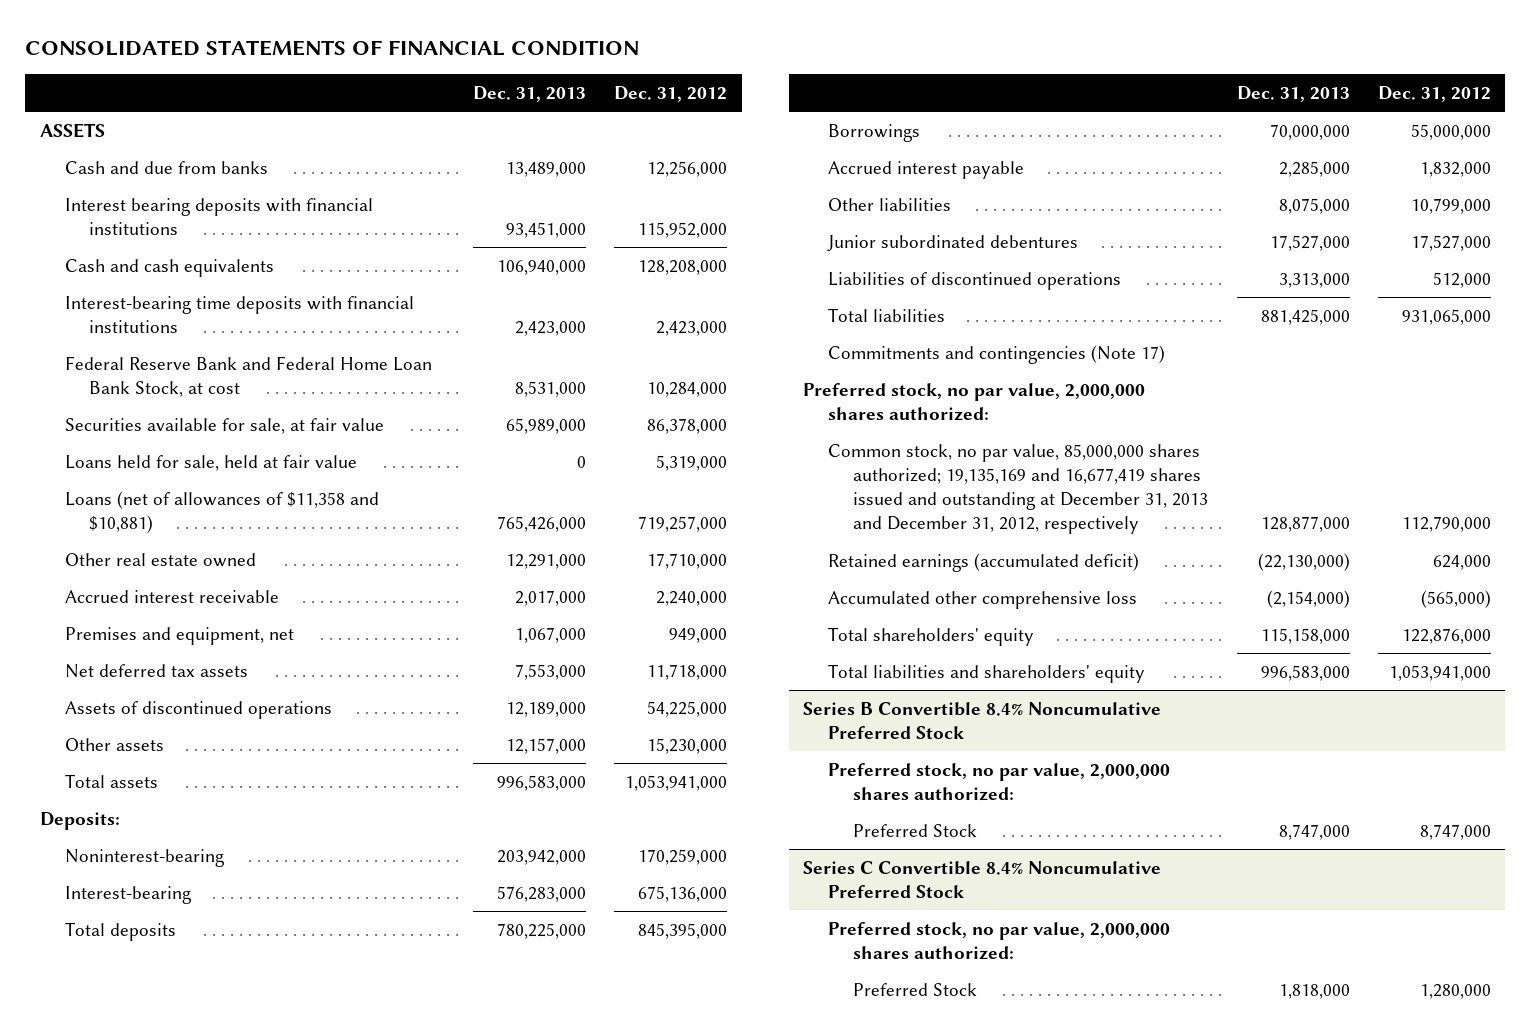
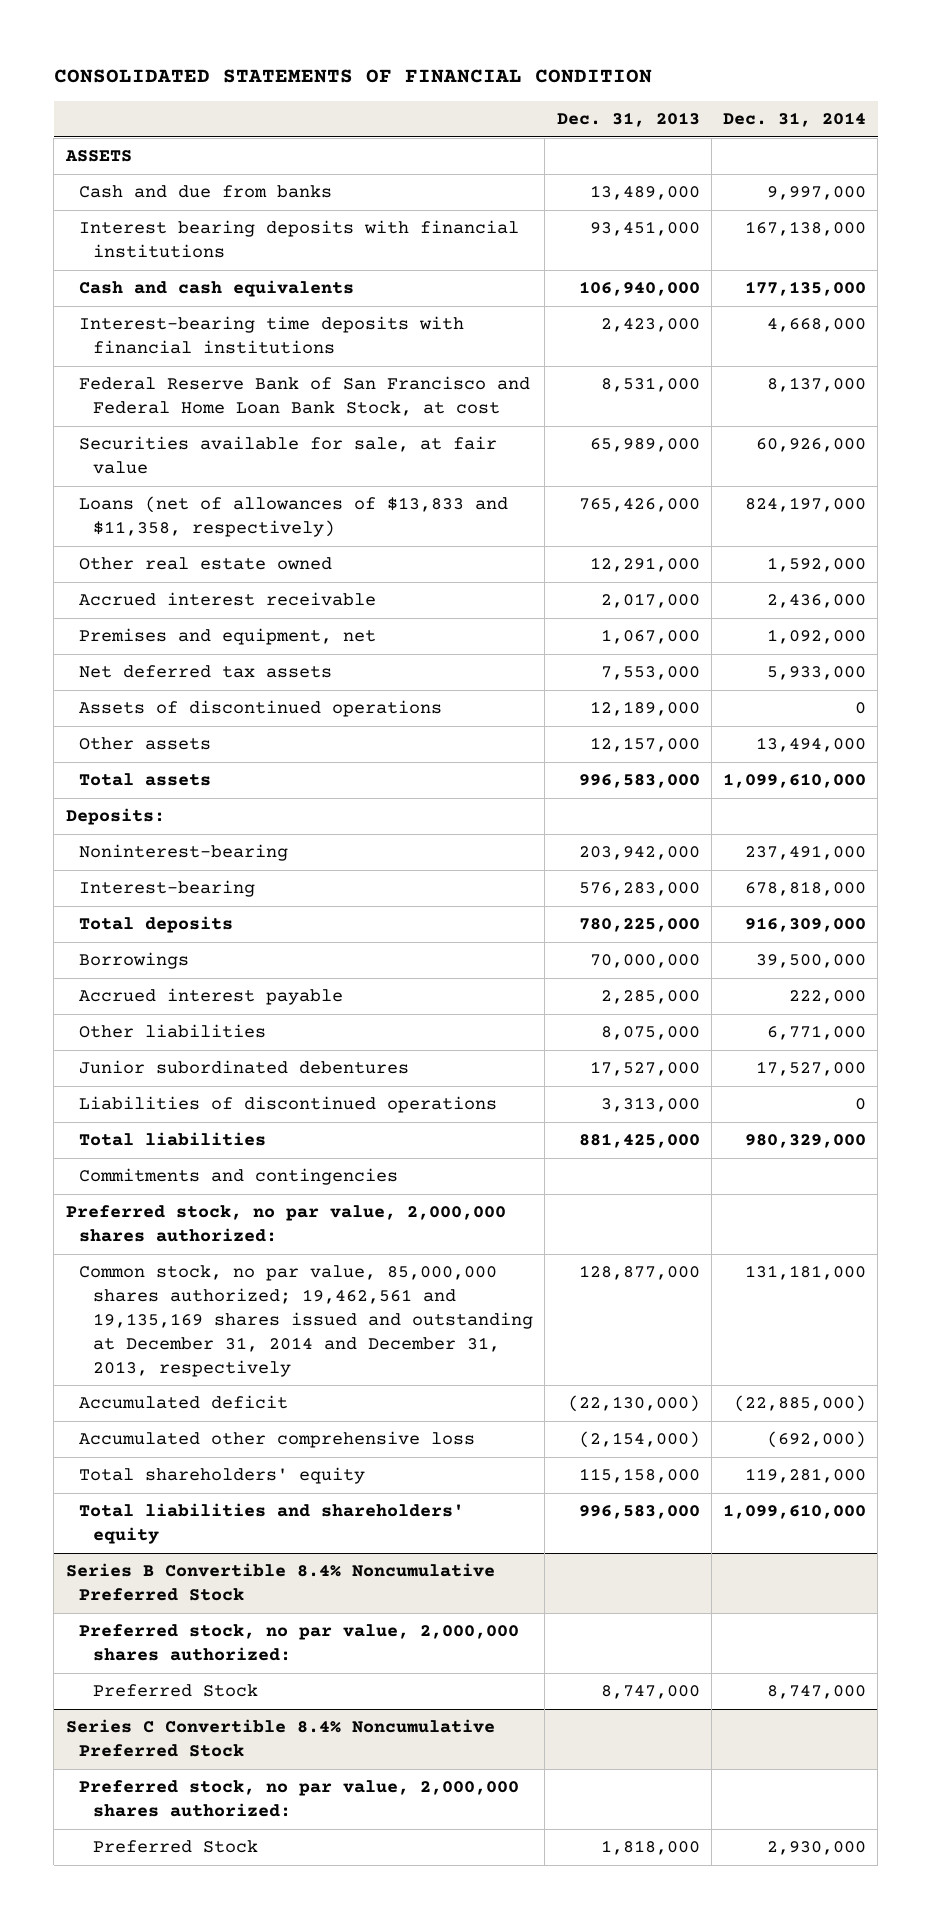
[614,85,728,102] Dec. 31, 2012 -> none
none -> [723,112,867,128] Dec. 31, 2014
[64,355,432,397] Federal Reserve Bank and Federal Home Loan Bank Stock, at cost -> [79,376,531,417] Federal Reserve Bank of San Francisco and Federal Home Loan Bank Stock, at cost
[64,454,357,471] Loans held for sale, held at fair value -> none
[64,490,379,533] Loans (net of allowances of $11,358 and $10,881) -> [79,496,509,538] Loans (net of allowances of $13,833 and $11,358, respectively)
[828,344,1166,364] Commitments and contingencies (Note 17) -> [79,1168,399,1186] Commitments and contingencies
[828,443,1209,535] Common stock, no par value, 85,000,000 shares authorized; 19,135,169 and 16,677,419 shares issued and outstanding at December 31, 2013 and December 31, 2012, respectively -> [79,1265,533,1377] Common stock, no par value, 85,000,000 shares authorized; 19,462,561 and 19,135,169 shares issued and outstanding at December 31, 2014 and December 31, 2013, respectively
[828,552,1140,572] Retained earnings (accumulated deficit) -> [79,1395,289,1410] Accumulated deficit

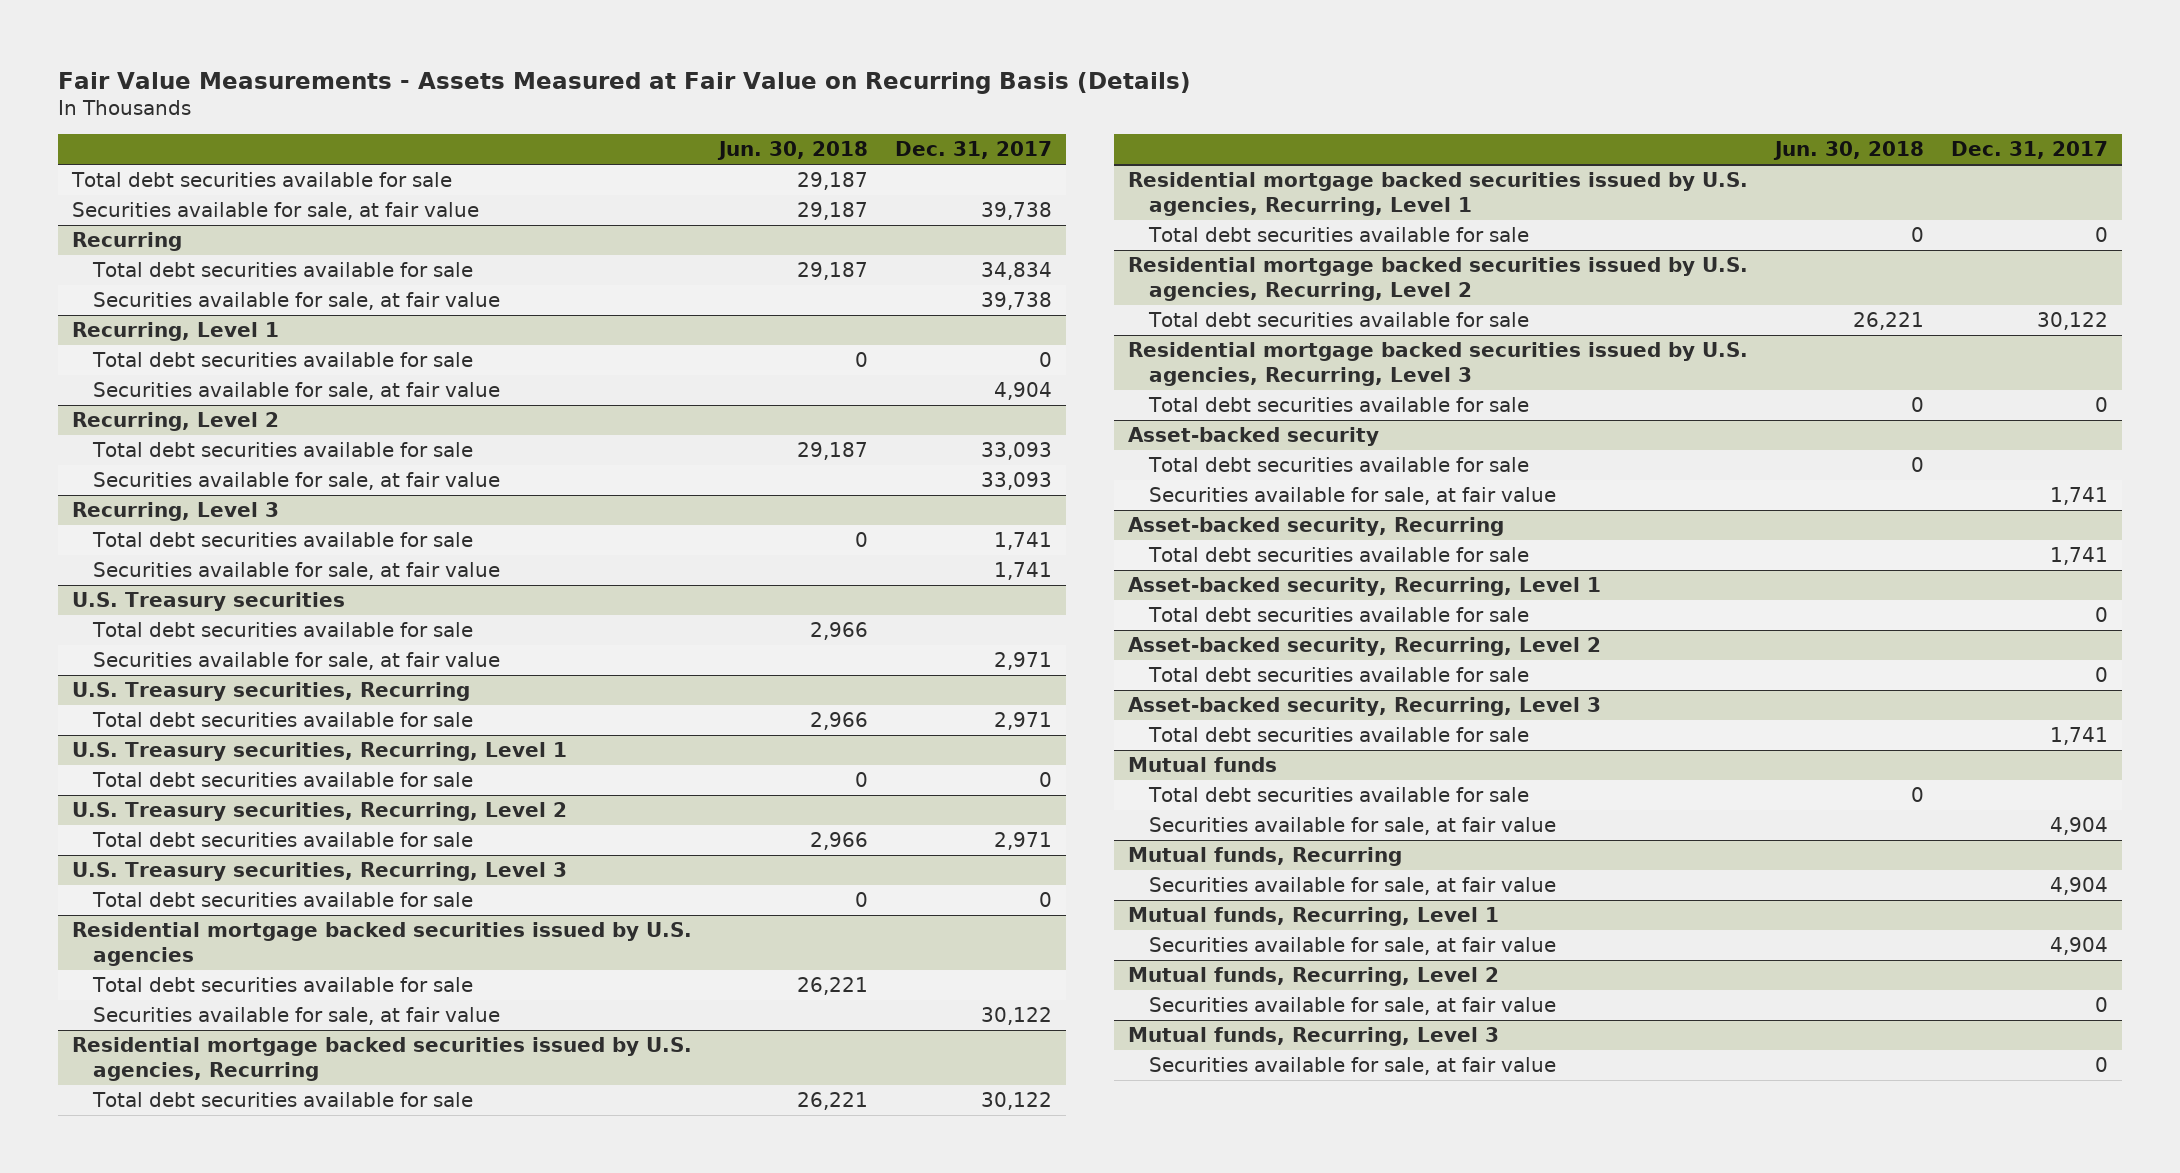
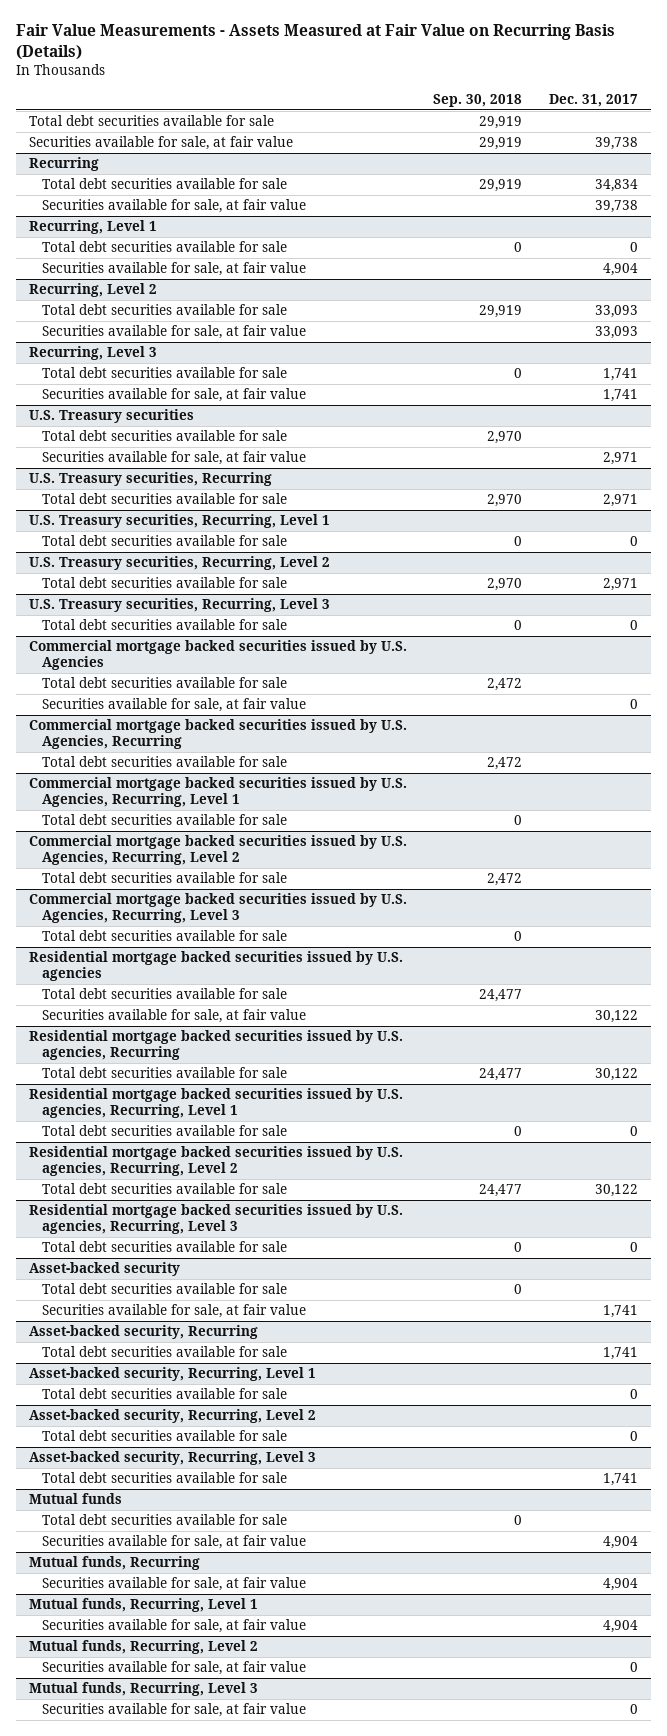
[716,141,868,161] Jun. 30, 2018 -> none
none -> [433,93,523,107] Sep. 30, 2018
none -> [28,640,407,671] Commercial mortgage backed securities issued by U.S. Agencies
none -> [42,677,288,689] Total debt securities available for sale
none -> [42,698,307,713] Securities available for sale, at fair value
none -> [28,719,407,750] Commercial mortgage backed securities issued by U.S. Agencies, Recurring
none -> [42,756,288,768] Total debt securities available for sale
none -> [28,777,407,808] Commercial mortgage backed securities issued by U.S. Agencies, Recurring, Level 1
none -> [42,814,288,826] Total debt securities available for sale
none -> [28,835,407,866] Commercial mortgage backed securities issued by U.S. Agencies, Recurring, Level 2
none -> [42,872,288,884] Total debt securities available for sale
none -> [28,893,407,924] Commercial mortgage backed securities issued by U.S. Agencies, Recurring, Level 3
none -> [42,930,288,942] Total debt securities available for sale

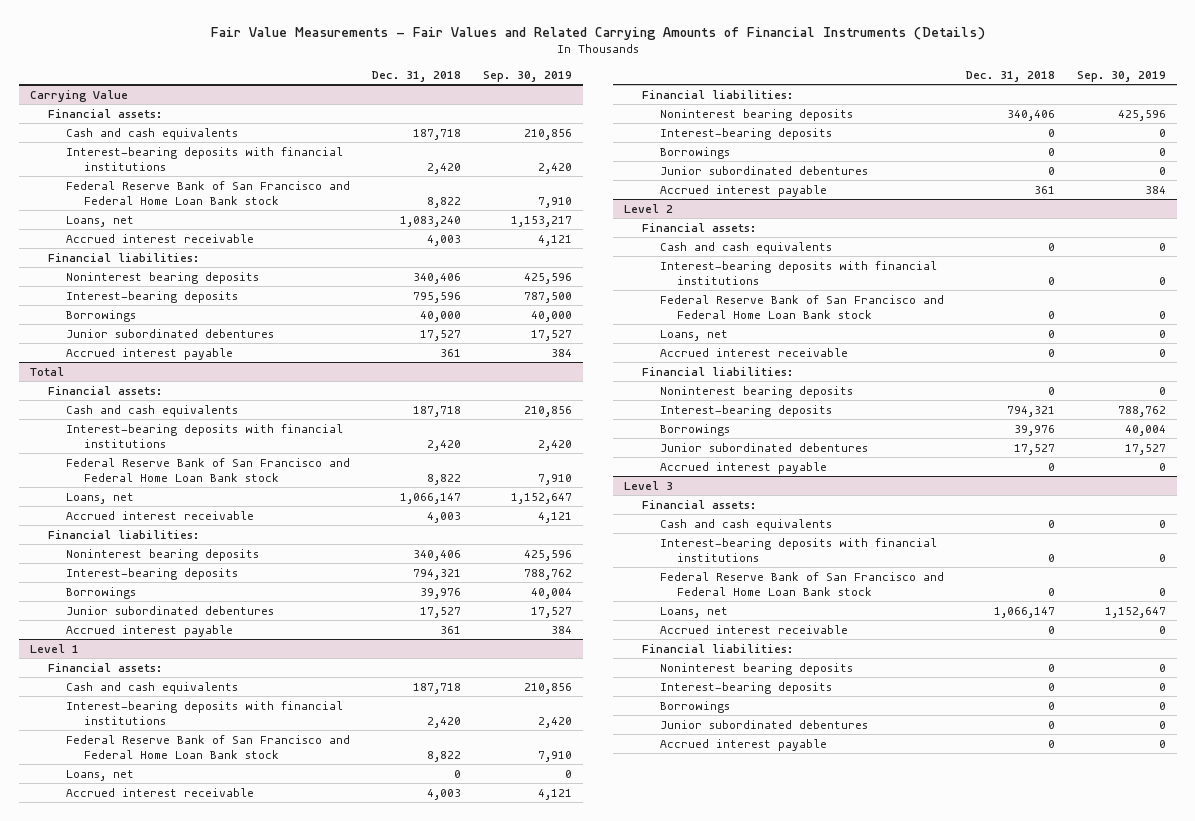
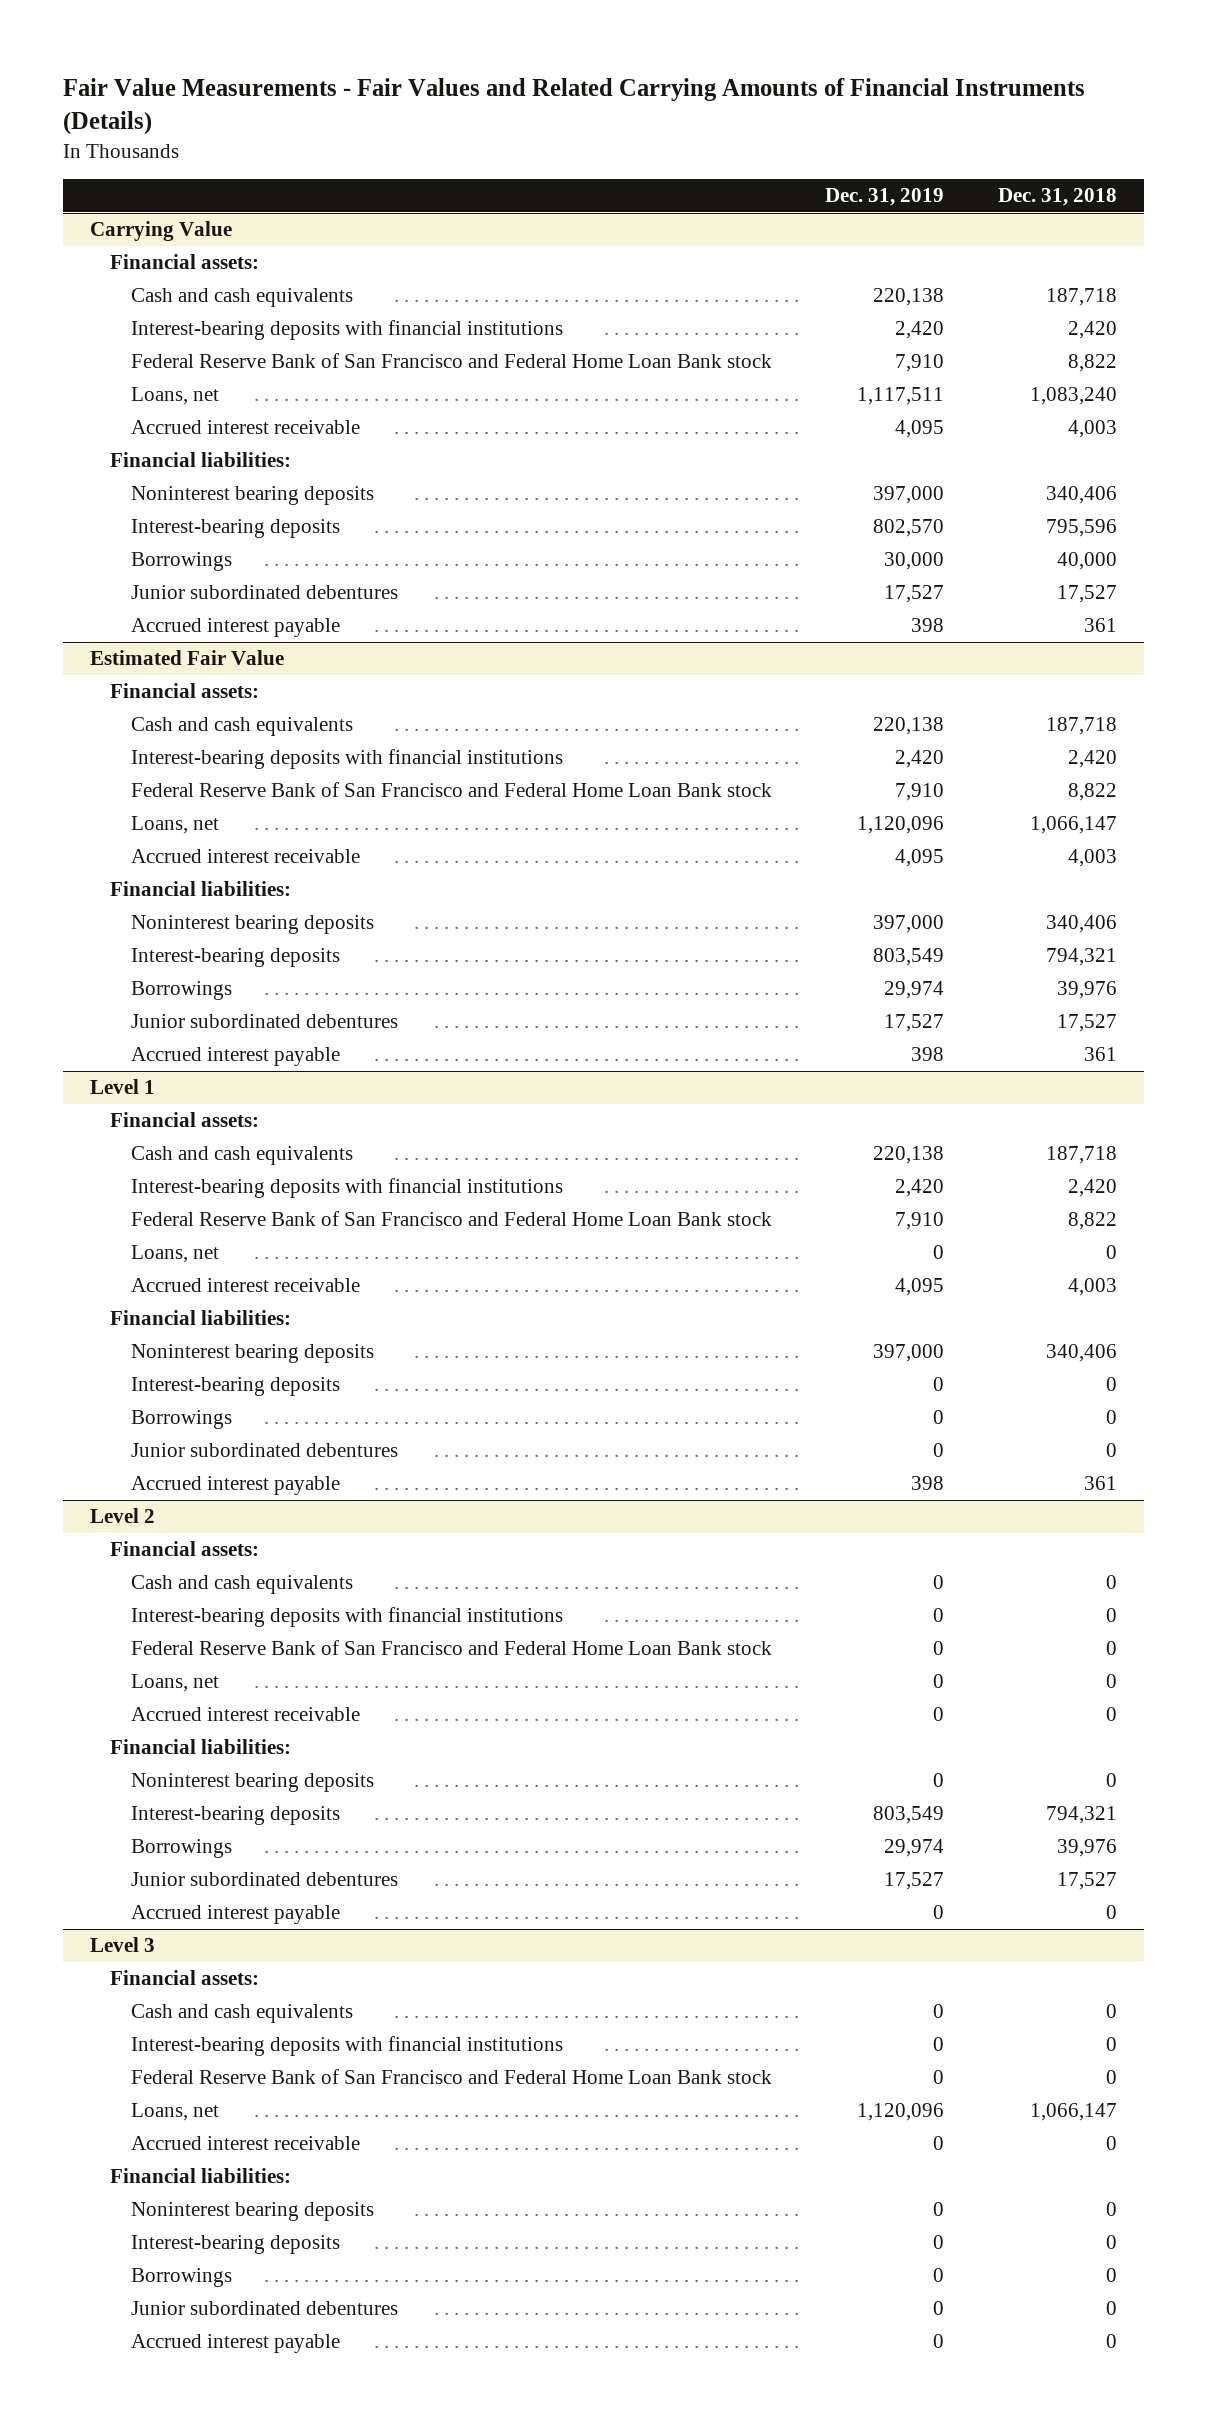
[482,70,572,82] Sep. 30, 2019 -> none
none -> [825,188,945,207] Dec. 31, 2019
[29,366,64,376] Total -> [90,650,285,666] Estimated Fair Value

